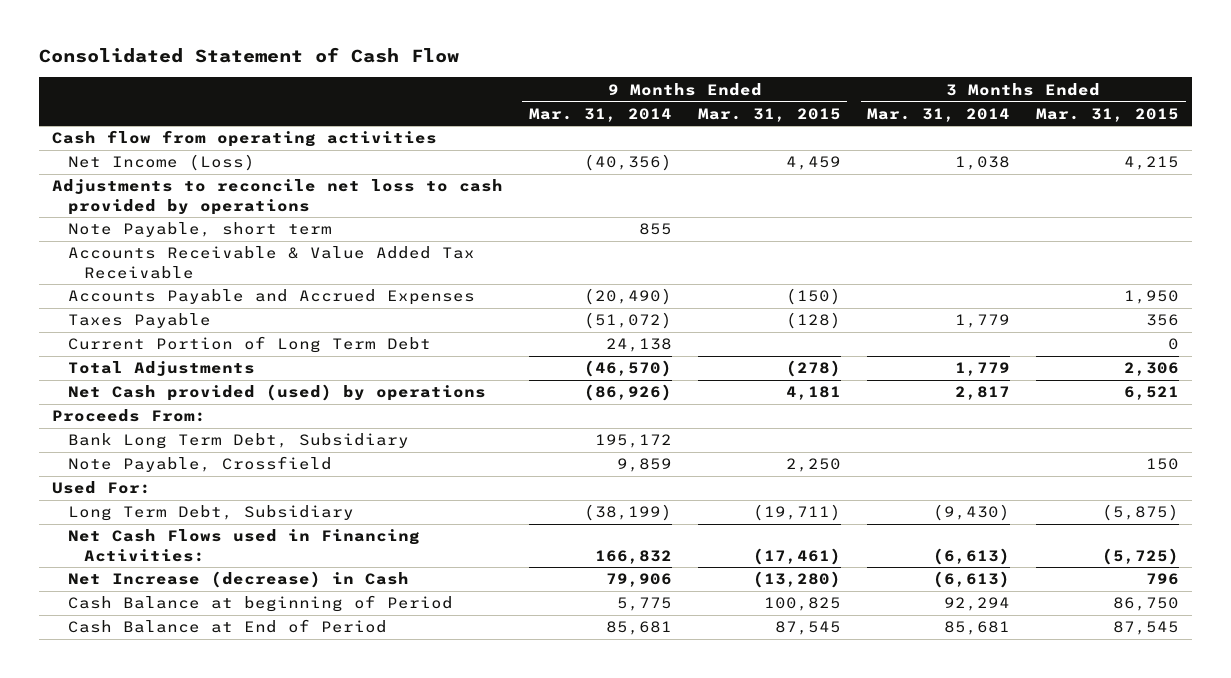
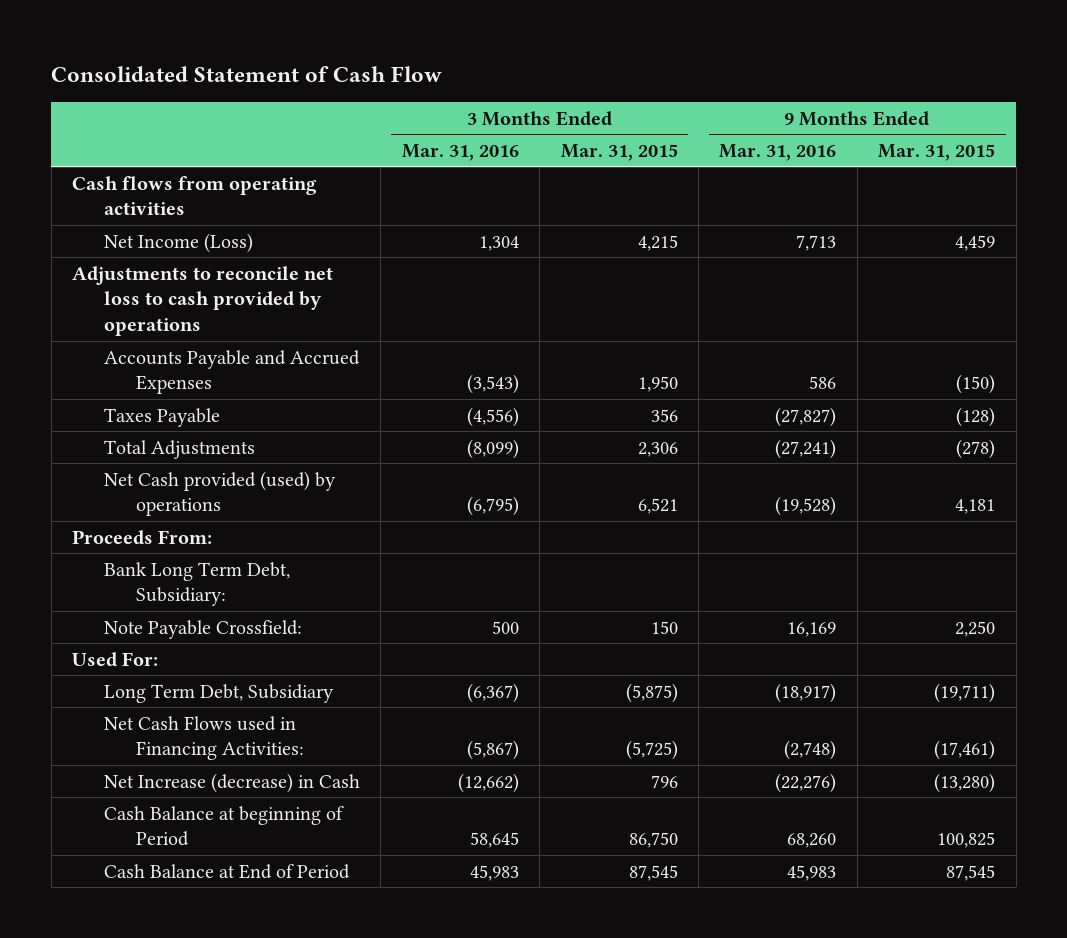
[528,107,672,122] Mar. 31, 2014 -> none
[867,107,1011,122] Mar. 31, 2014 -> none
none -> [401,143,519,161] Mar. 31, 2016
none -> [719,143,837,161] Mar. 31, 2016
[51,130,437,148] Cash flow from operating activities -> [72,175,318,216] Cash flows from operating activities
[67,222,332,238] Note Payable, short term -> none
[67,246,475,279] Accounts Receivable & Value Added Tax Receivable -> none
[67,336,431,354] Current Portion of Long Term Debt -> none
[67,433,409,450] Bank Long Term Debt, Subsidiary -> [103,561,290,607] Bank Long Term Debt, Subsidiary:
[67,456,332,473] Note Payable, Crossfield -> [103,619,302,639] Note Payable Crossfield:

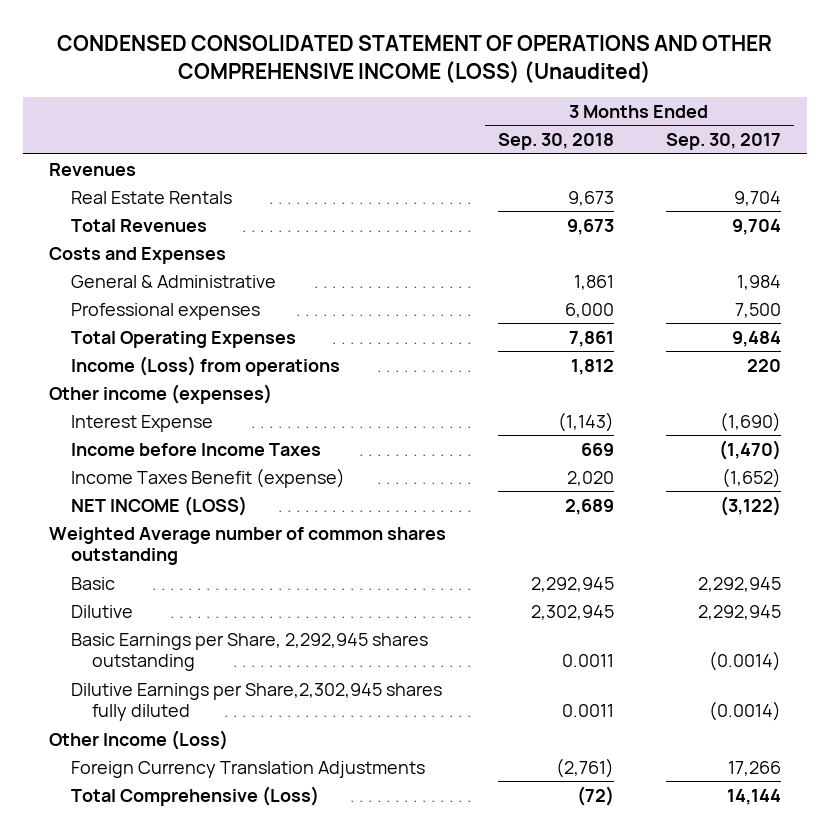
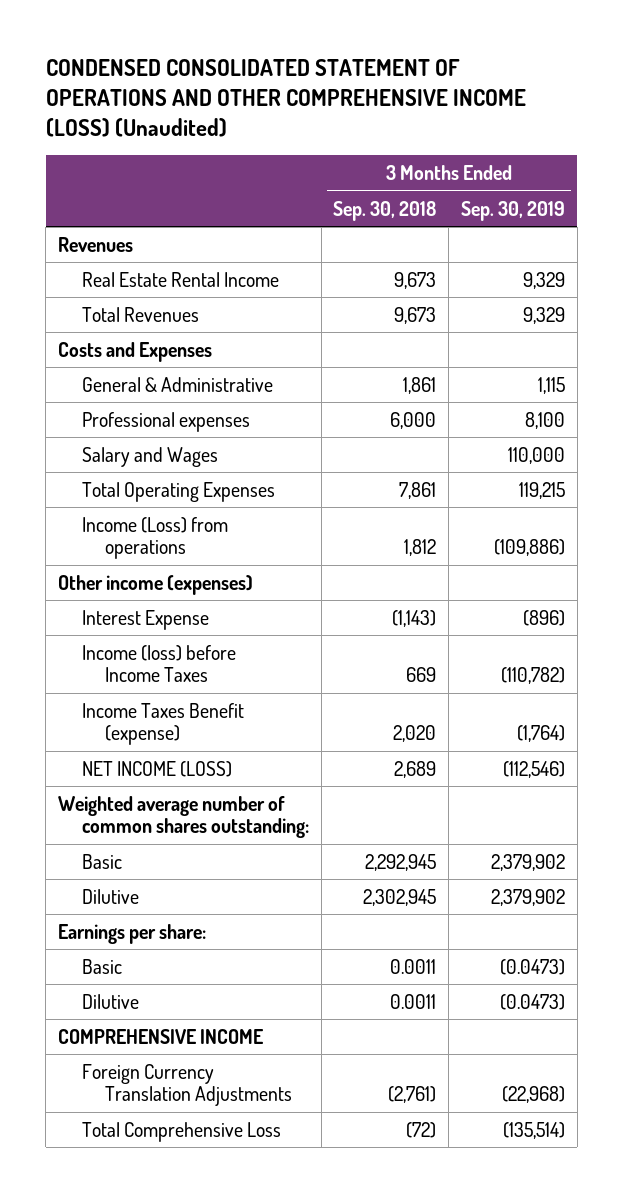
[665,133,781,151] Sep. 30, 2017 -> none
none -> [461,200,566,221] Sep. 30, 2019
[70,190,232,204] Real Estate Rentals -> [81,271,279,287] Real Estate Rental Income
none -> [81,446,218,467] Salary and Wages
[70,442,321,456] Income before Income Taxes -> [81,644,236,683] Income (loss) before Income Taxes
[49,526,447,566] Weighted Average number of common shares outstanding -> [58,795,309,839] Weighted average number of common shares outstanding:
[49,729,229,750] Other Income (Loss) -> none
none -> [58,923,207,944] Earnings per share:
[70,632,428,672] Basic Earnings per Share, 2,292,945 shares outstanding -> [81,958,122,974] Basic
[70,682,442,722] Dilutive Earnings per Share,2,302,945 shares fully diluted -> [81,993,139,1009] Dilutive
none -> [58,1028,265,1044] COMPREHENSIVE INCOME
[70,785,319,806] Total Comprehensive (Loss) -> [81,1121,281,1142] Total Comprehensive Loss

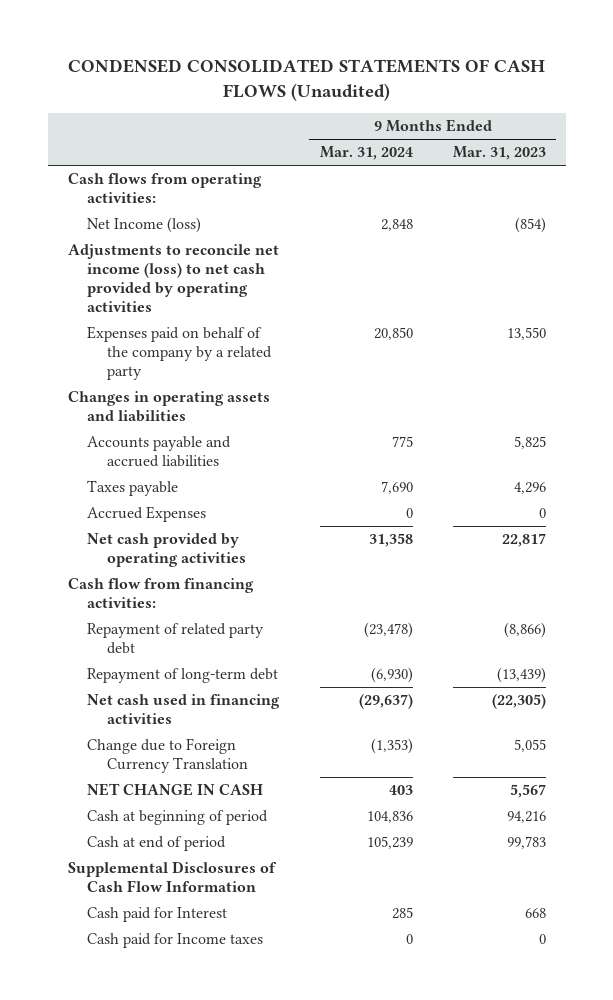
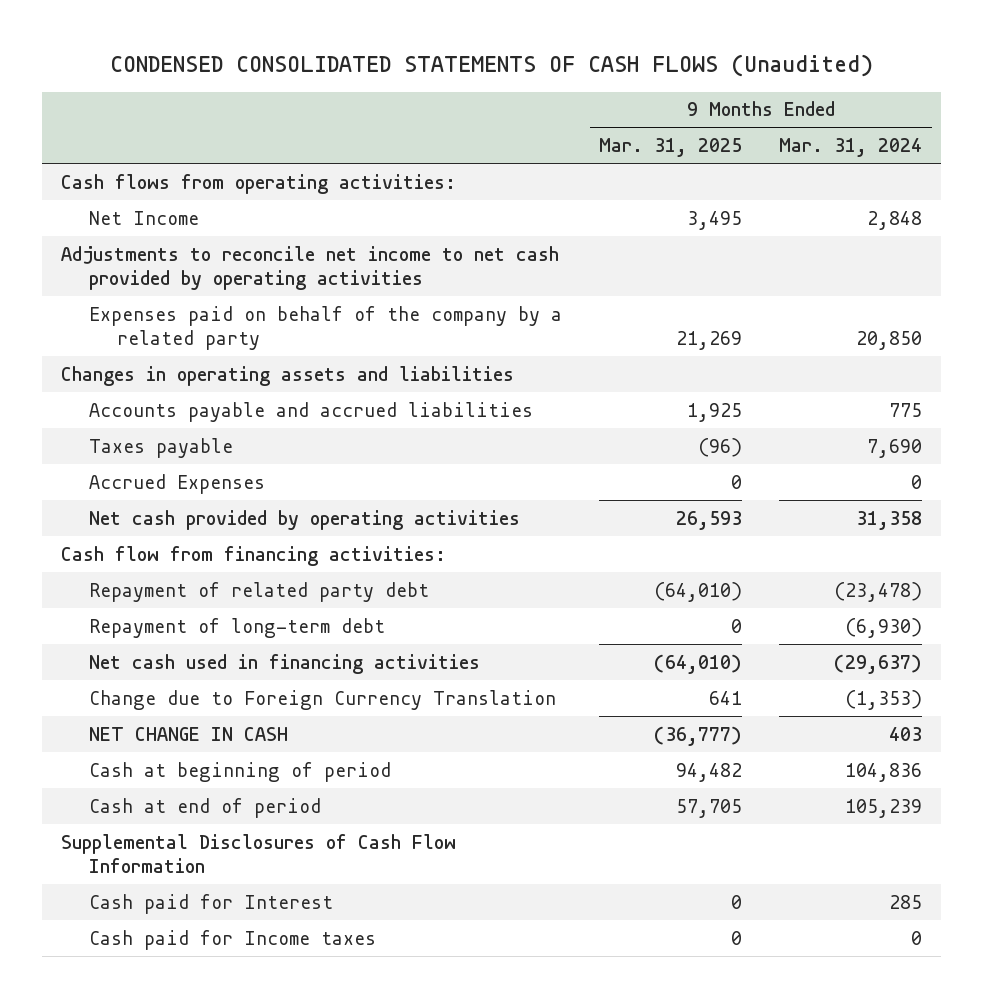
[452,146,546,161] Mar. 31, 2023 -> none
none -> [599,138,743,158] Mar. 31, 2025
[87,217,202,234] Net Income (loss) -> [88,210,199,225] Net Income
[67,244,279,313] Adjustments to reconcile net income (loss) to net cash provided by operating activities -> [60,245,559,291] Adjustments to reconcile net income to net cash provided by operating activities

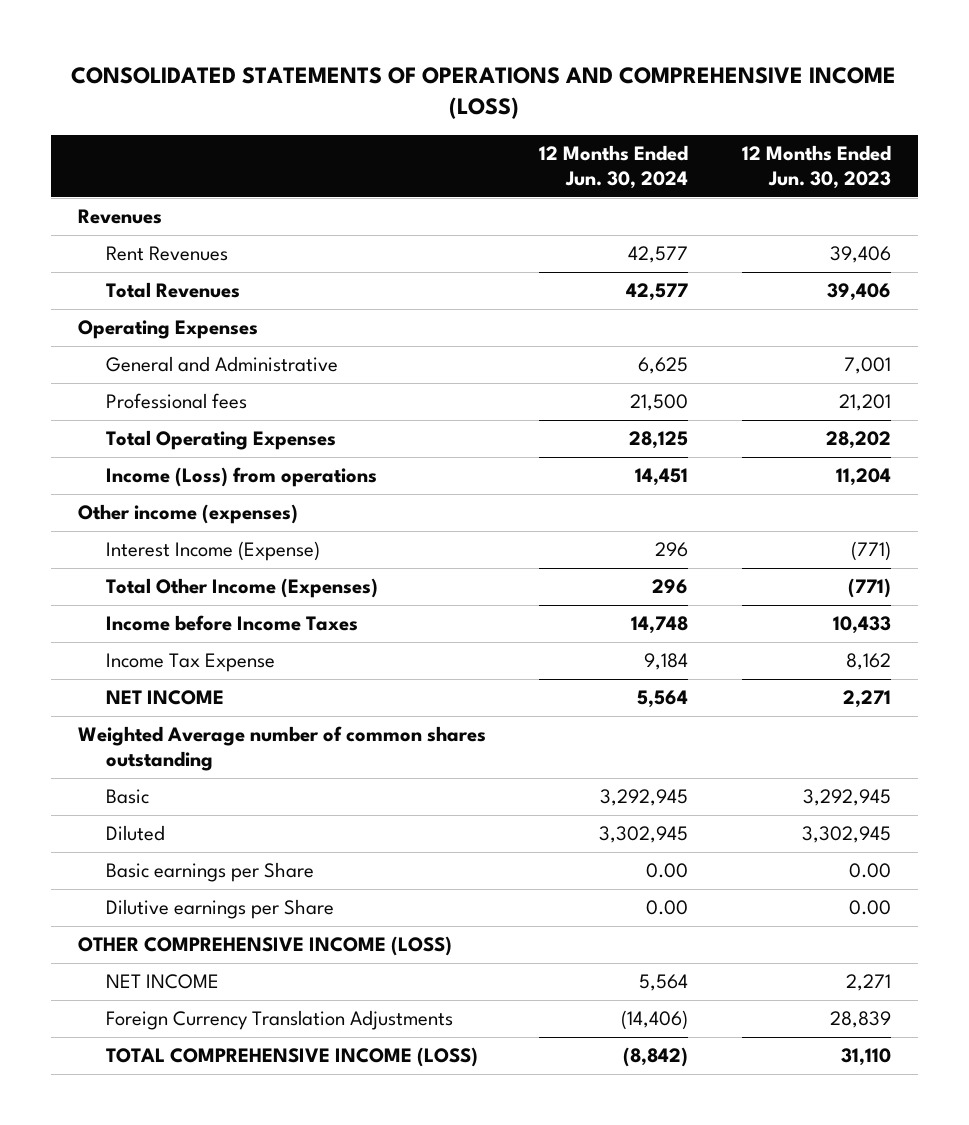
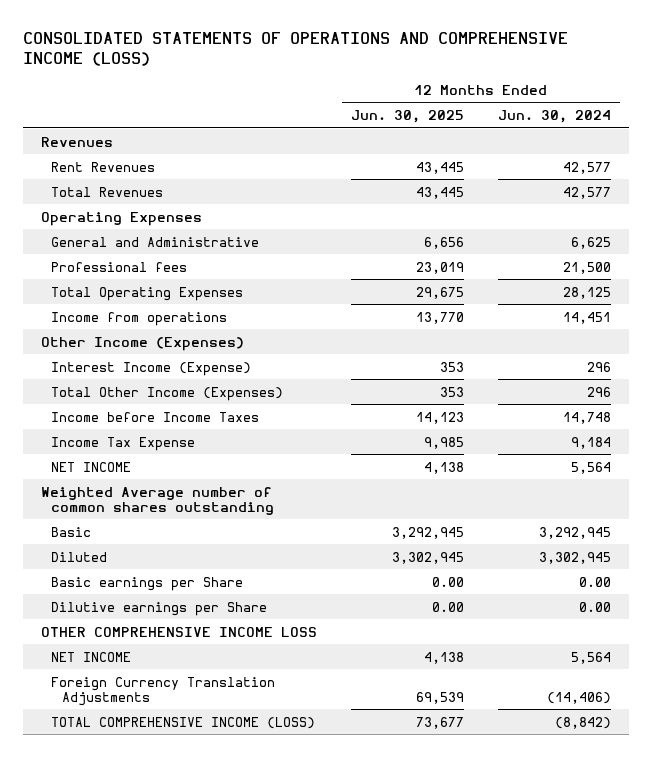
[741,145,891,189] 12 Months Ended Jun. 30, 2023 -> none
none -> [350,109,464,123] Jun. 30, 2025
[106,467,378,488] Income (Loss) from operations -> [51,311,228,326] Income from operations
[77,504,298,525] Other income (expenses) -> [40,336,244,351] Other Income (Expenses)
[77,936,452,957] OTHER COMPREHENSIVE INCOME (LOSS) -> [40,626,317,637] OTHER COMPREHENSIVE INCOME LOSS

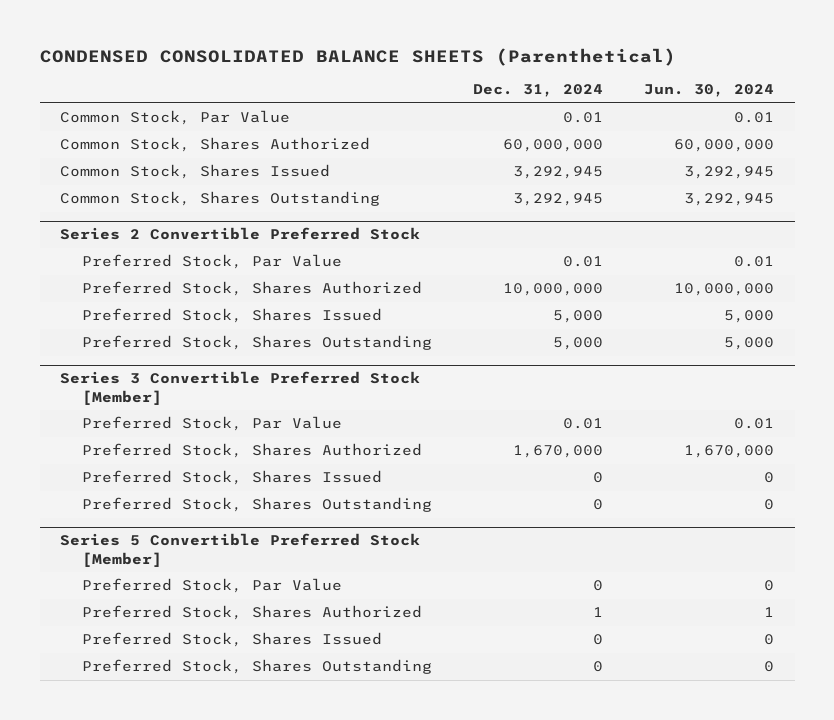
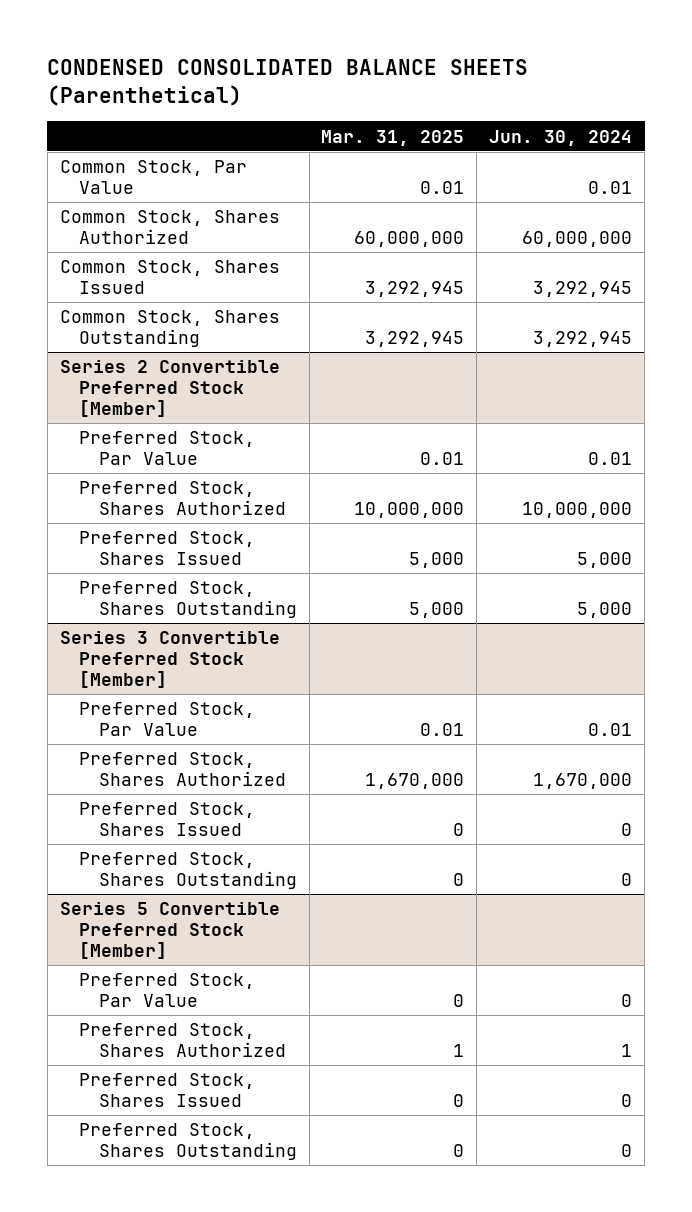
[472,84,603,98] Dec. 31, 2024 -> none
none -> [321,129,465,146] Mar. 31, 2025
[60,227,421,241] Series 2 Convertible Preferred Stock -> [59,360,280,418] Series 2 Convertible Preferred Stock [Member]

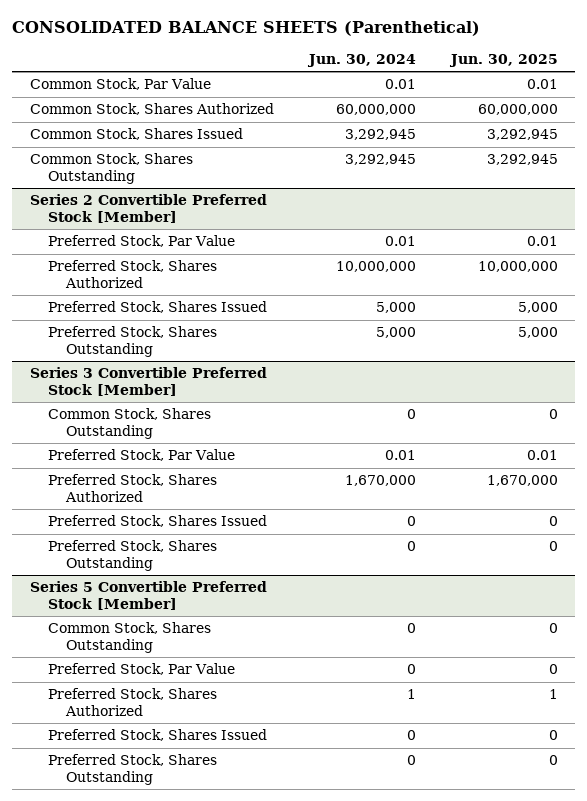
[47,59,529,107] CONDENSED CONSOLIDATED BALANCE SHEETS (Parenthetical) -> [12,21,481,37] CONSOLIDATED BALANCE SHEETS (Parenthetical)
[321,129,465,146] Mar. 31, 2025 -> none
none -> [448,54,558,68] Jun. 30, 2025
none -> [47,408,211,439] Common Stock, Shares Outstanding
none -> [47,622,211,653] Common Stock, Shares Outstanding

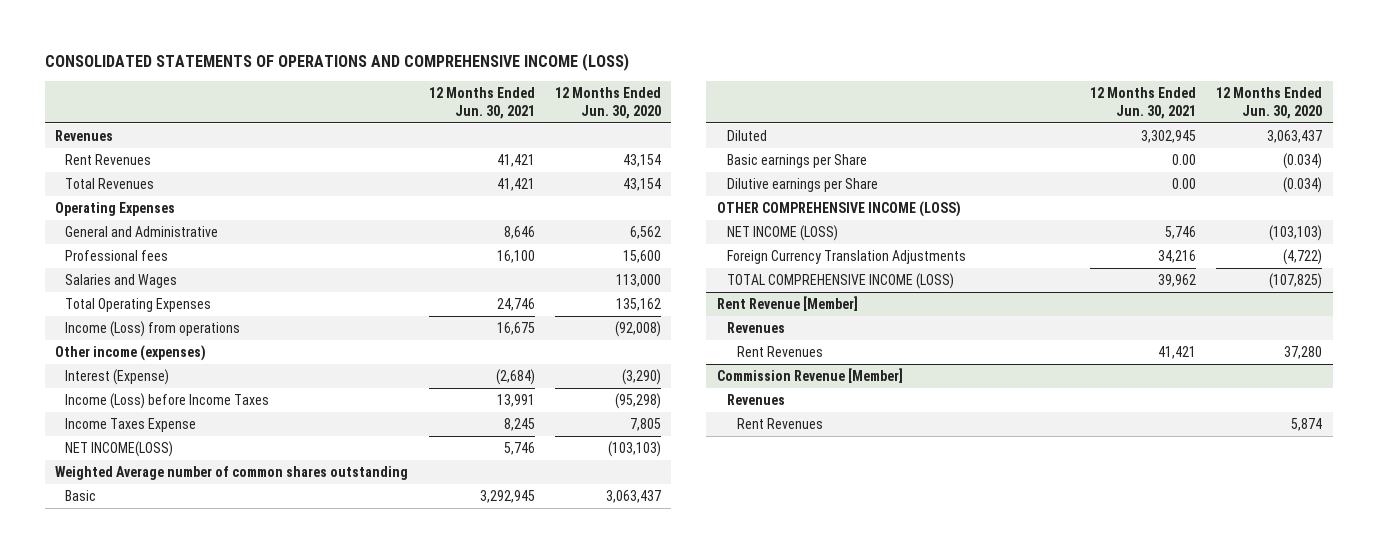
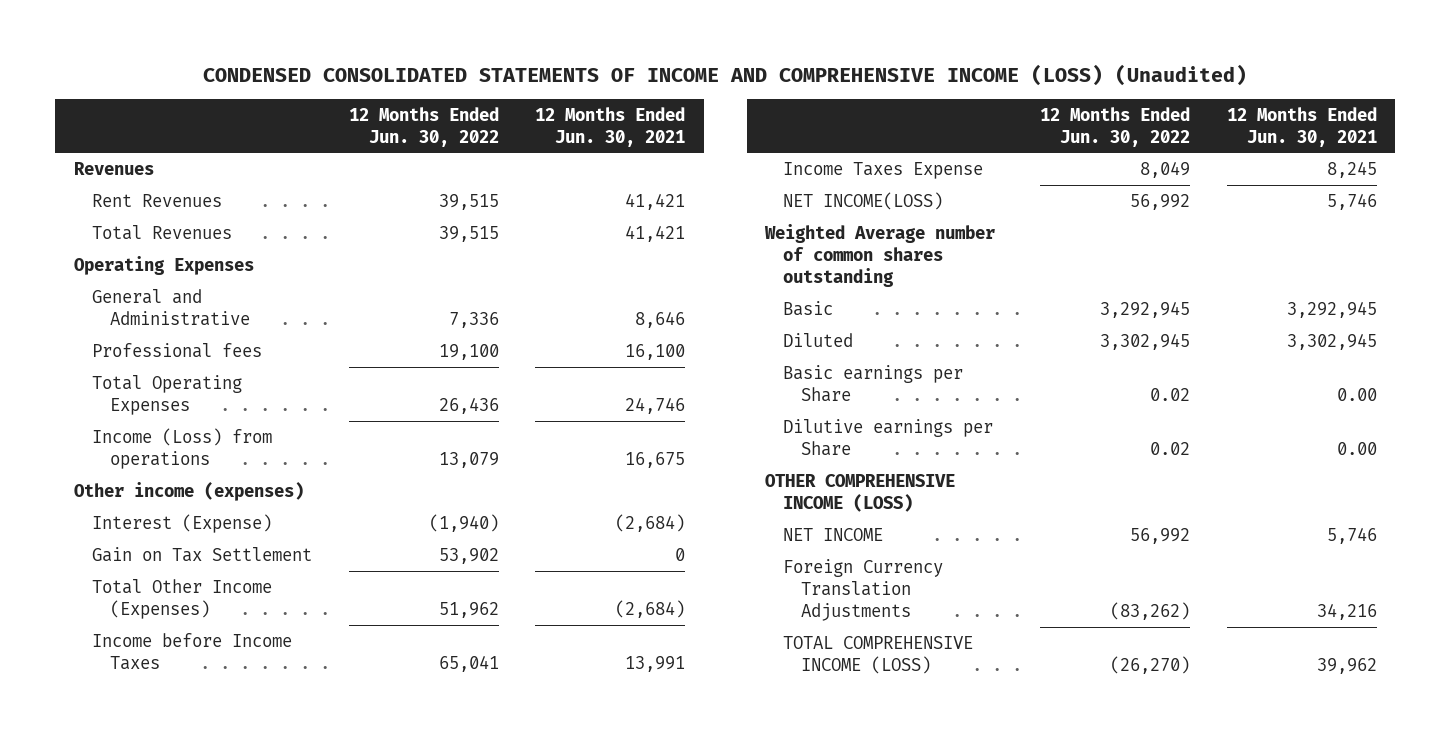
[45,52,630,71] CONSOLIDATED STATEMENTS OF OPERATIONS AND COMPREHENSIVE INCOME (LOSS) -> [203,63,1248,86] CONDENSED CONSOLIDATED STATEMENTS OF INCOME AND COMPREHENSIVE INCOME (LOSS) (Unaudited)
[555,86,662,119] 12 Months Ended Jun. 30, 2020 -> none
none -> [348,106,499,147] 12 Months Ended Jun. 30, 2022
[65,274,178,289] Salaries and Wages -> none
none -> [91,546,312,562] Gain on Tax Settlement
none -> [91,578,272,619] Total Other Income (Expenses)
[65,393,270,410] Income (Loss) before Income Taxes -> [91,632,292,670] Income before Income Taxes
[726,225,838,242] NET INCOME (LOSS) -> [783,527,884,541] NET INCOME
[716,296,858,312] Rent Revenue [Member] -> none
[726,322,785,334] Revenues -> none
[736,346,823,358] Rent Revenues -> none
[716,368,903,384] Commission Revenue [Member] -> none
[726,394,785,406] Revenues -> none
[736,418,823,430] Rent Revenues -> none

